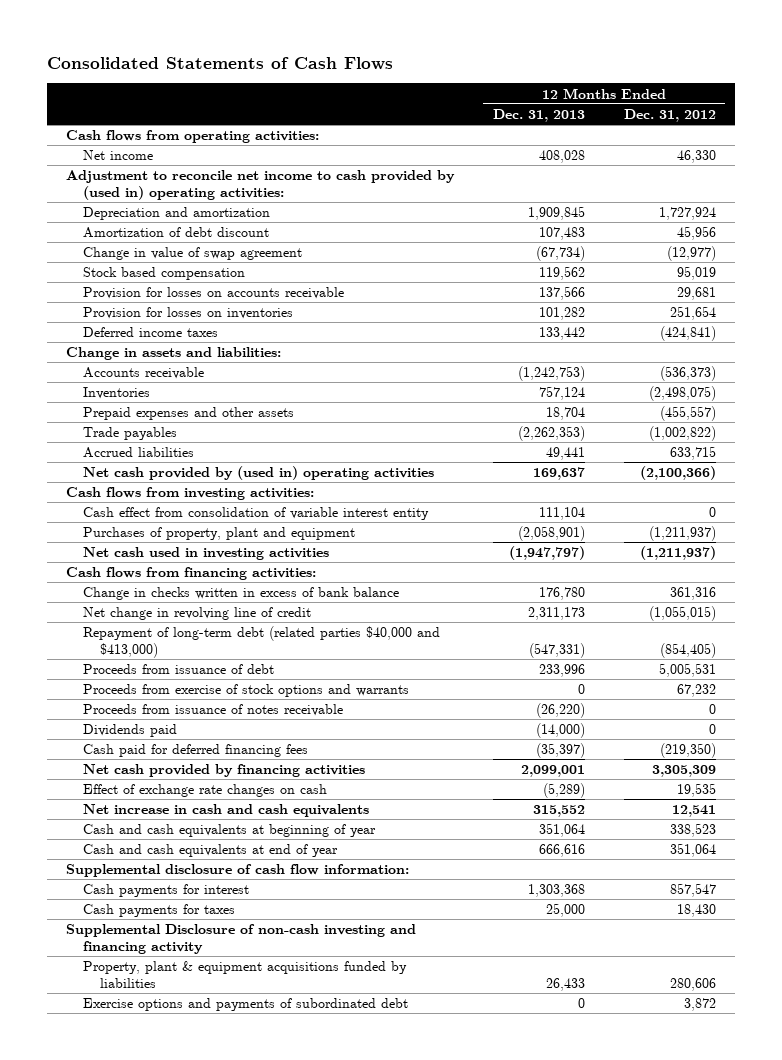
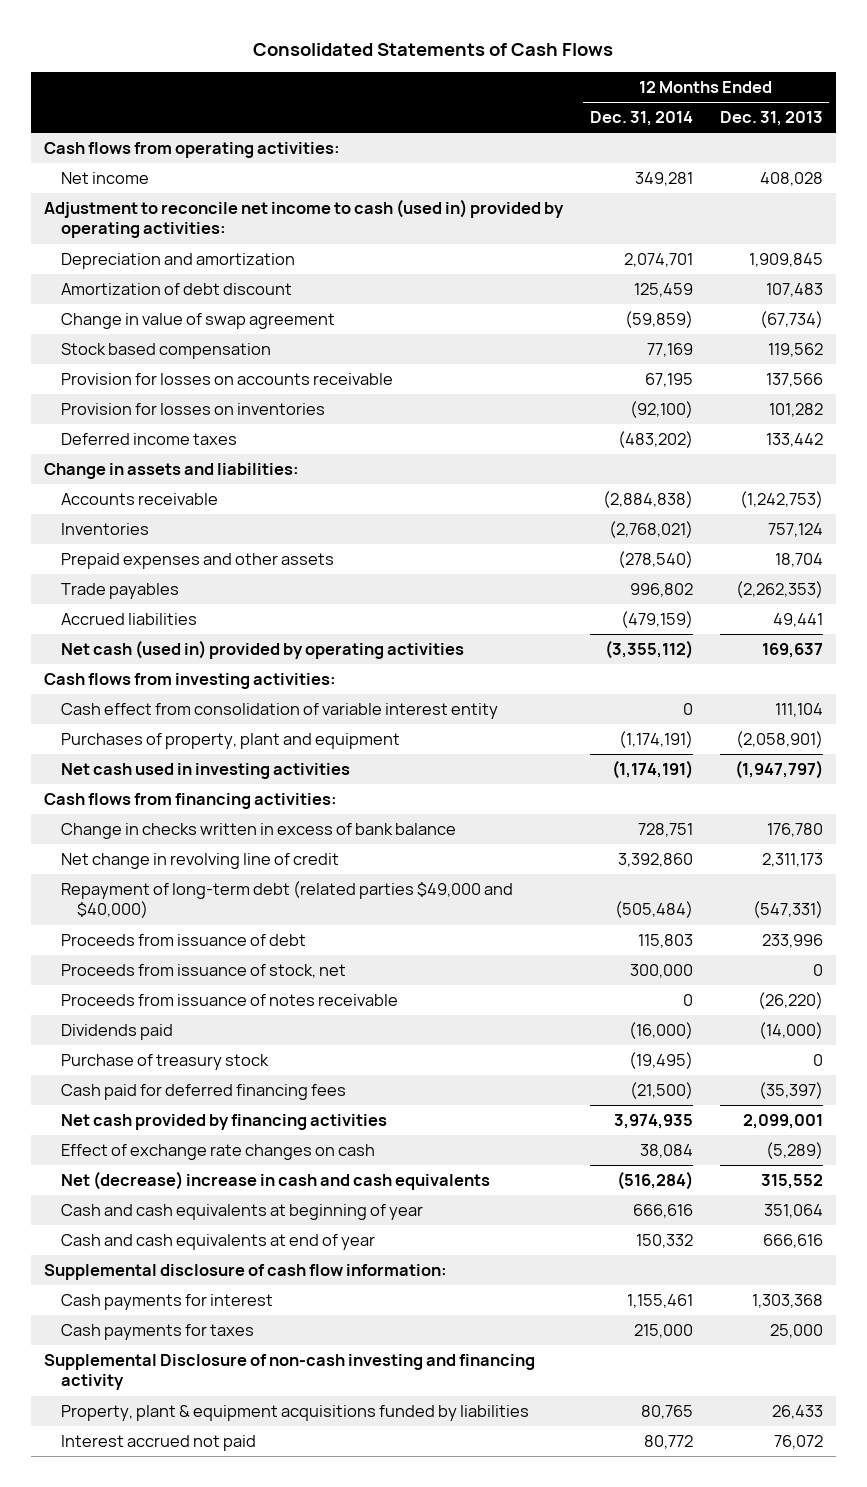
[623,109,716,123] Dec. 31, 2012 -> none
none -> [589,111,693,127] Dec. 31, 2014
[66,170,456,201] Adjustment to reconcile net income to cash provided by (used in) operating activities: -> [44,198,565,239] Adjustment to reconcile net income to cash (used in) provided by operating activities:
[83,466,435,481] Net cash provided by (used in) operating activities -> [60,639,464,659] Net cash (used in) provided by operating activities
[83,626,441,659] Repayment of long-term debt (related parties $40,000 and $413,000) -> [60,880,513,919] Repayment of long-term debt (related parties $49,000 and $40,000)
[83,684,410,698] Proceeds from exercise of stock options and warrants -> none
none -> [60,963,346,978] Proceeds from issuance of stock, net
none -> [60,1053,269,1070] Purchase of treasury stock
[83,804,370,818] Net increase in cash and cash equivalents -> [60,1170,490,1190] Net (decrease) increase in cash and cash equivalents
[83,998,409,1012] Exercise options and payments of subordinated debt -> none
none -> [60,1434,256,1451] Interest accrued not paid

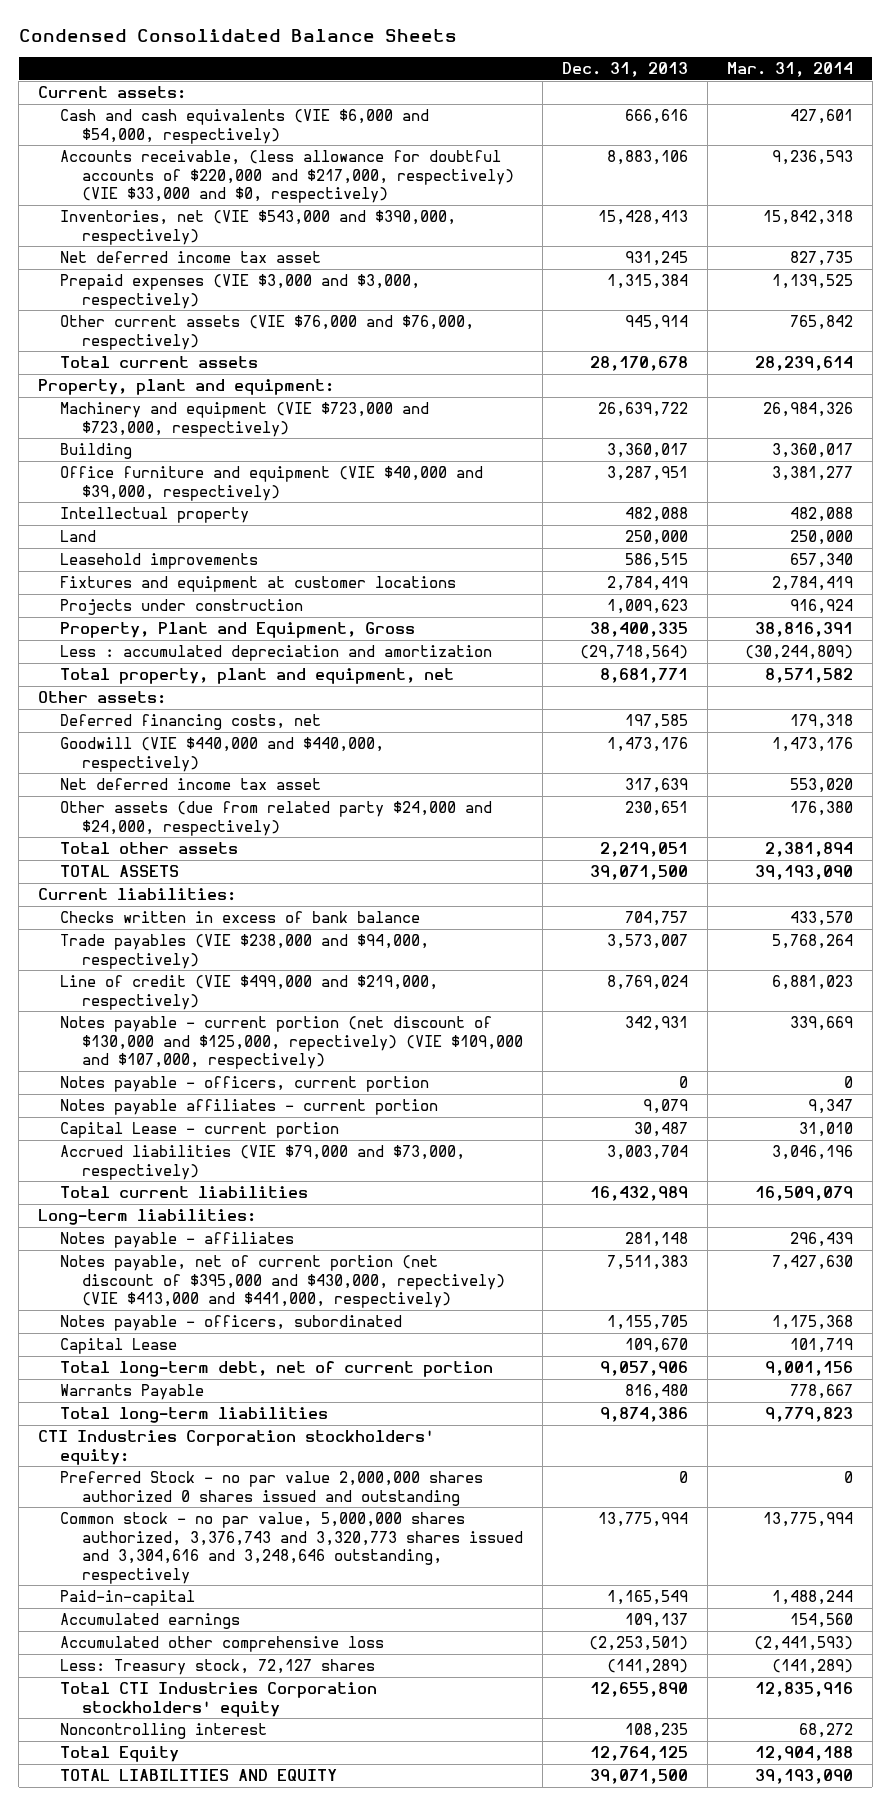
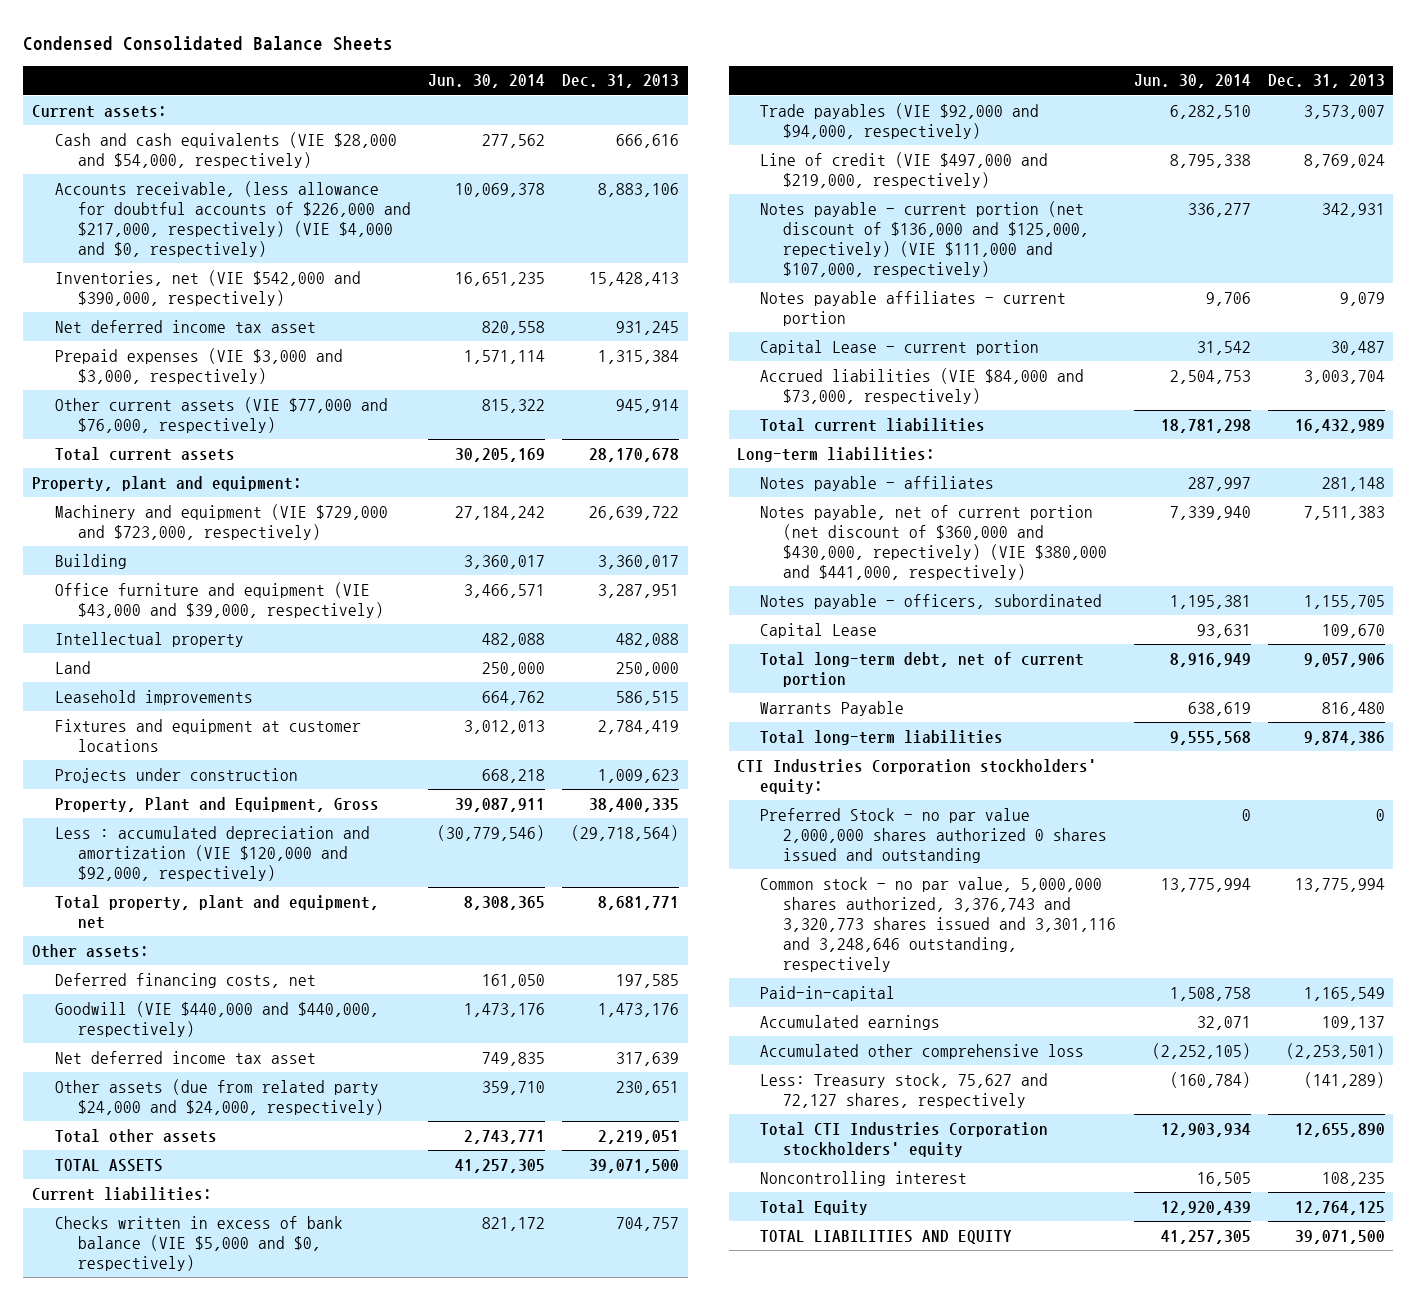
[726,62,853,78] Mar. 31, 2014 -> none
none -> [427,74,545,89] Jun. 30, 2014
[60,109,430,144] Cash and cash equivalents (VIE $6,000 and $54,000, respectively) -> [54,131,397,168] Cash and cash equivalents (VIE $28,000 and $54,000, respectively)
[60,150,515,204] Accounts receivable, (less allowance for doubtful accounts of $220,000 and $217,000, respectively) (VIE $33,000 and $0, respectively) -> [54,180,411,257] Accounts receivable, (less allowance for doubtful accounts of $226,000 and $217,000, respectively) (VIE $4,000 and $0, respectively)
[60,210,457,245] Inventories, net (VIE $543,000 and $390,000, respectively) -> [54,269,361,306] Inventories, net (VIE $542,000 and $390,000, respectively)
[60,315,475,350] Other current assets (VIE $76,000 and $76,000, respectively) -> [54,396,388,433] Other current assets (VIE $77,000 and $76,000, respectively)
[60,402,430,437] Machinery and equipment (VIE $723,000 and $723,000, respectively) -> [54,503,388,540] Machinery and equipment (VIE $729,000 and $723,000, respectively)
[60,466,484,501] Office furniture and equipment (VIE $40,000 and $39,000, respectively) -> [54,581,384,618] Office furniture and equipment (VIE $43,000 and $39,000, respectively)
[60,645,493,662] Less : accumulated depreciation and amortization -> [54,825,370,881] Less : accumulated depreciation and amortization (VIE $120,000 and $92,000, respectively)
[60,1076,430,1093] Notes payable - officers, current portion -> none
[60,911,421,924] Checks written in excess of bank balance -> [54,1215,343,1271] Checks written in excess of bank balance (VIE $5,000 and $0, respectively)
[60,934,430,969] Trade payables (VIE $238,000 and $94,000, respectively) -> [760,102,1040,139] Trade payables (VIE $92,000 and $94,000, respectively)
[60,975,439,1010] Line of credit (VIE $499,000 and $219,000, respectively) -> [760,151,1049,188] Line of credit (VIE $497,000 and $219,000, respectively)
[60,1016,524,1070] Notes payable - current portion (net discount of $130,000 and $125,000, repectively) (VIE $109,000 and $107,000, respectively) -> [760,200,1090,277] Notes payable - current portion (net discount of $136,000 and $125,000, repectively) (VIE $111,000 and $107,000, respectively)
[60,1145,466,1180] Accrued liabilities (VIE $79,000 and $73,000, respectively) -> [760,367,1085,404] Accrued liabilities (VIE $84,000 and $73,000, respectively)
[60,1255,506,1309] Notes payable, net of current portion (net discount of $395,000 and $430,000, repectively) (VIE $413,000 and $441,000, respectively) -> [760,504,1108,580] Notes payable, net of current portion (net discount of $360,000 and $430,000, repectively) (VIE $380,000 and $441,000, respectively)
[60,1512,524,1584] Common stock - no par value, 5,000,000 shares authorized, 3,376,743 and 3,320,773 shares issued and 3,304,616 and 3,248,646 outstanding, respectively -> [760,876,1117,972] Common stock - no par value, 5,000,000 shares authorized, 3,376,743 and 3,320,773 shares issued and 3,301,116 and 3,248,646 outstanding, respectively
[60,1659,376,1676] Less: Treasury stock, 72,127 shares -> [760,1072,1049,1108] Less: Treasury stock, 75,627 and 72,127 shares, respectively

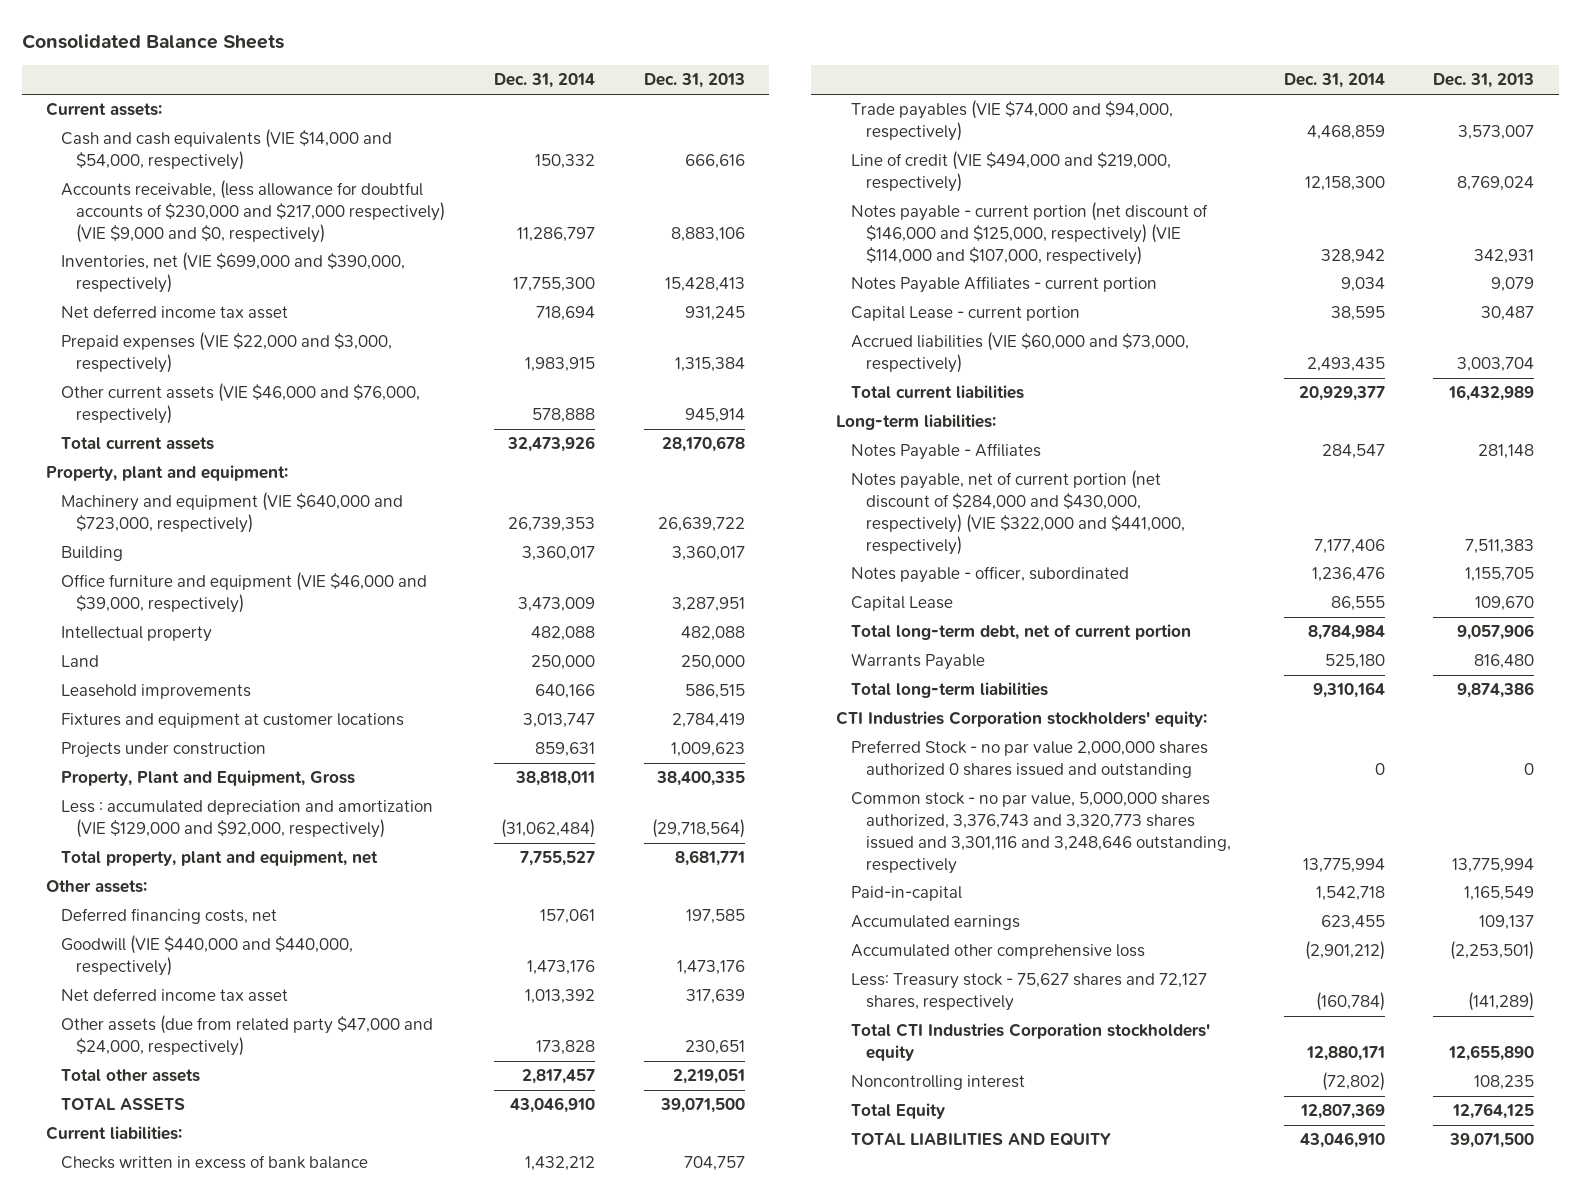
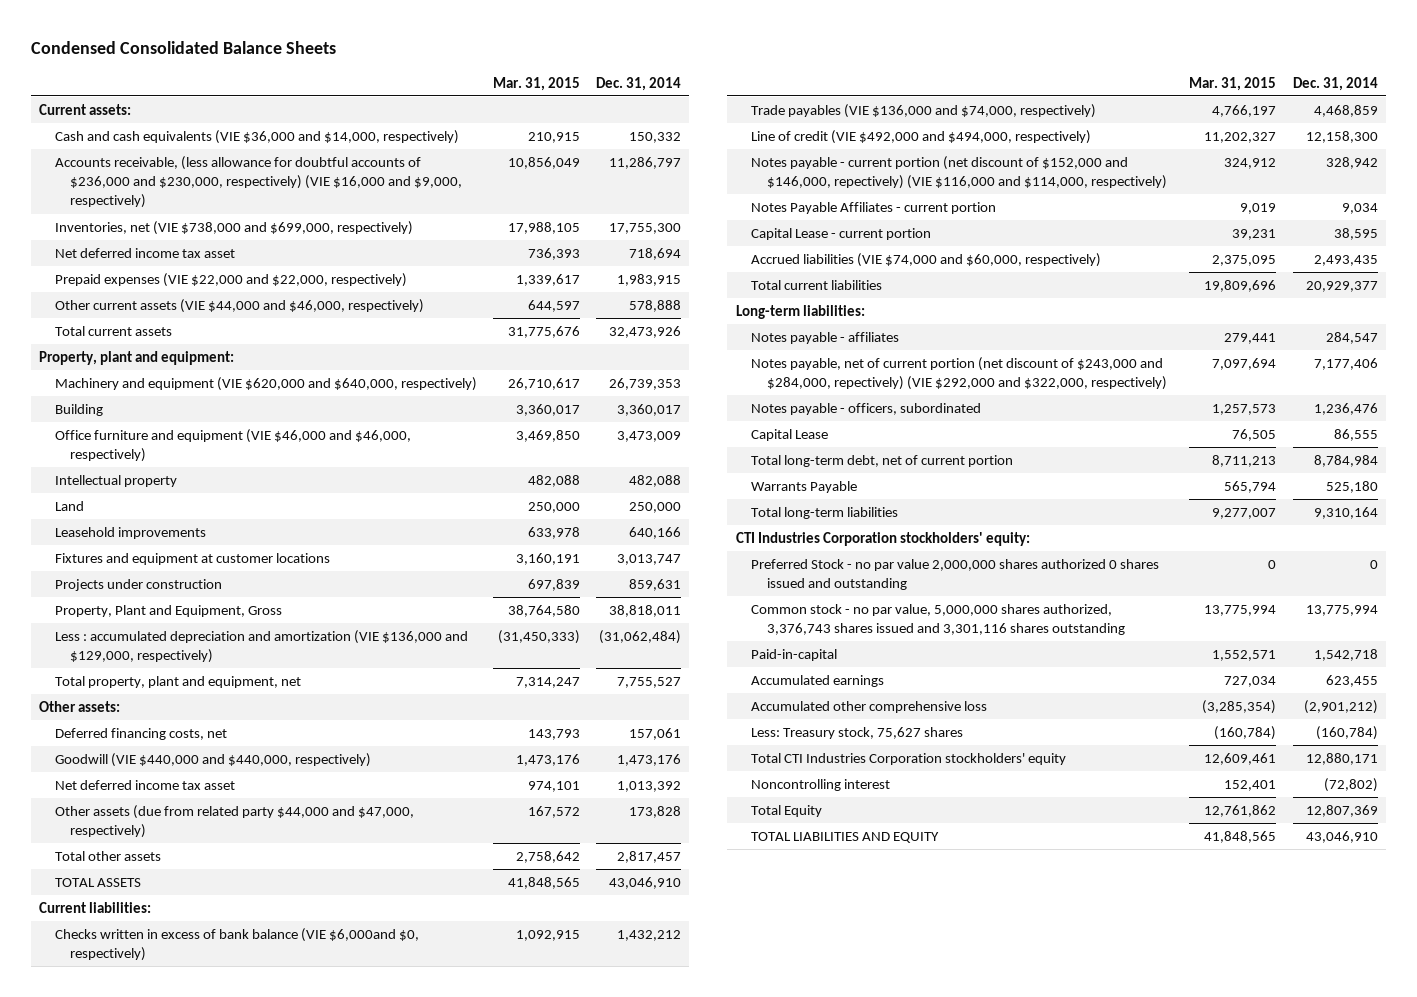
[22,34,285,50] Consolidated Balance Sheets -> [30,41,336,55] Condensed Consolidated Balance Sheets
[643,73,745,89] Dec. 31, 2013 -> none
none -> [492,76,580,91] Mar. 31, 2015
[61,129,393,170] Cash and cash equivalents (VIE $14,000 and $54,000, respectively) -> [54,129,459,144] Cash and cash equivalents (VIE $36,000 and $14,000, respectively)
[61,180,446,243] Accounts receivable, (less allowance for doubtful accounts of $230,000 and $217,000 respectively) (VIE $9,000 and $0, respectively) -> [54,155,463,209] Accounts receivable, (less allowance for doubtful accounts of $236,000 and $230,000, respectively) (VIE $16,000 and $9,000, respectively)
[61,252,406,293] Inventories, net (VIE $699,000 and $390,000, respectively) -> [54,220,413,235] Inventories, net (VIE $738,000 and $699,000, respectively)
[61,332,393,373] Prepaid expenses (VIE $22,000 and $3,000, respectively) -> [54,272,407,287] Prepaid expenses (VIE $22,000 and $22,000, respectively)
[61,383,421,424] Other current assets (VIE $46,000 and $76,000, respectively) -> [54,298,424,313] Other current assets (VIE $44,000 and $46,000, respectively)
[61,492,404,533] Machinery and equipment (VIE $640,000 and $723,000, respectively) -> [54,376,477,391] Machinery and equipment (VIE $620,000 and $640,000, respectively)
[61,572,428,613] Office furniture and equipment (VIE $46,000 and $39,000, respectively) -> [54,428,411,463] Office furniture and equipment (VIE $46,000 and $46,000, respectively)
[61,800,434,838] Less : accumulated depreciation and amortization (VIE $129,000 and $92,000, respectively) -> [54,629,468,664] Less : accumulated depreciation and amortization (VIE $136,000 and $129,000, respectively)
[61,1015,434,1056] Other assets (due from related party $47,000 and $24,000, respectively) -> [54,804,414,839] Other assets (due from related party $44,000 and $47,000, respectively)
[61,1155,369,1170] Checks written in excess of bank balance -> [54,927,419,962] Checks written in excess of bank balance (VIE $6,000and $0, respectively)
[850,100,1173,141] Trade payables (VIE $74,000 and $94,000, respectively) -> [751,103,1097,118] Trade payables (VIE $136,000 and $74,000, respectively)
[850,151,1171,192] Line of credit (VIE $494,000 and $219,000, respectively) -> [751,129,1092,144] Line of credit (VIE $492,000 and $494,000, respectively)
[850,202,1208,265] Notes payable - current portion (net discount of $146,000 and $125,000, respectively) (VIE $114,000 and $107,000, respectively) -> [751,155,1167,190] Notes payable - current portion (net discount of $152,000 and $146,000, repectively) (VIE $116,000 and $114,000, respectively)
[850,332,1189,373] Accrued liabilities (VIE $60,000 and $73,000, respectively) -> [751,252,1102,267] Accrued liabilities (VIE $74,000 and $60,000, respectively)
[850,443,1041,461] Notes Payable - Affiliates -> [751,331,900,344] Notes payable - affiliates
[850,470,1185,555] Notes payable, net of current portion (net discount of $284,000 and $430,000, respectively) (VIE $322,000 and $441,000, respectively) -> [751,356,1167,391] Notes payable, net of current portion (net discount of $243,000 and $284,000, repectively) (VIE $292,000 and $322,000, respectively)
[850,566,1129,584] Notes payable - officer, subordinated -> [751,402,982,415] Notes payable - officers, subordinated
[850,792,1231,874] Common stock - no par value, 5,000,000 shares authorized, 3,376,743 and 3,320,773 shares issued and 3,301,116 and 3,248,646 outstanding, respectively -> [751,603,1125,636] Common stock - no par value, 5,000,000 shares authorized, 3,376,743 shares issued and 3,301,116 shares outstanding
[850,973,1207,1011] Less: Treasury stock - 75,627 shares and 72,127 shares, respectively -> [751,726,964,739] Less: Treasury stock, 75,627 shares

